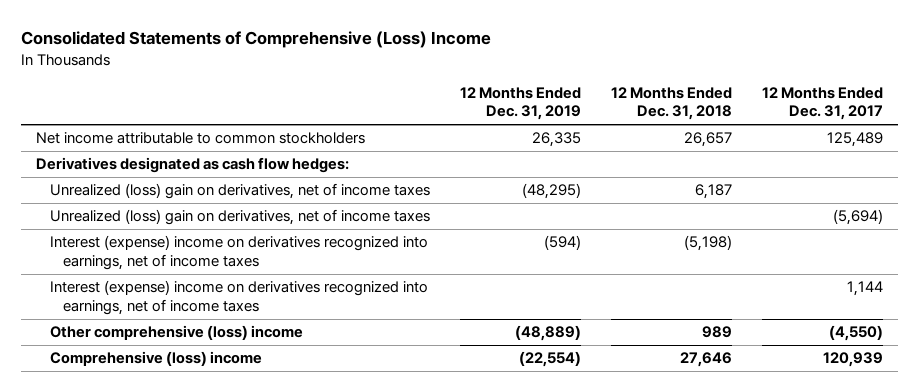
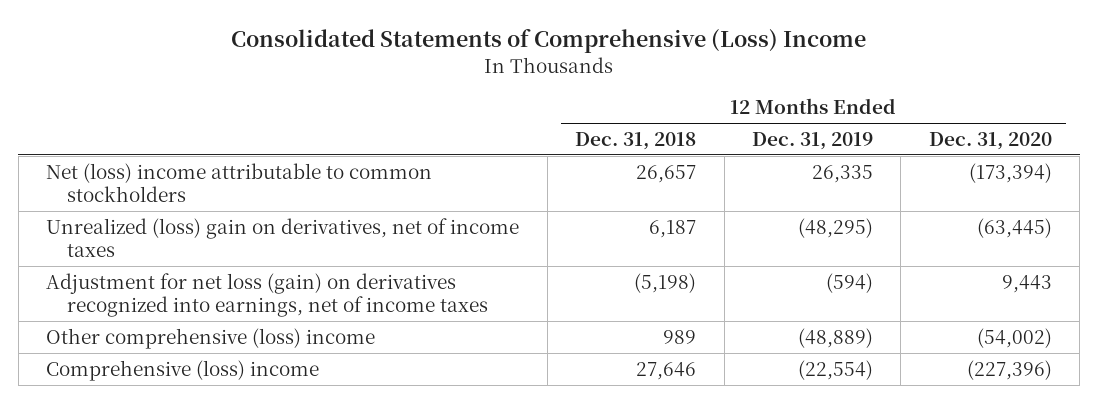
[762,86,884,121] 12 Months Ended Dec. 31, 2017 -> none
none -> [928,131,1052,150] Dec. 31, 2020
[36,157,350,174] Derivatives designated as cash flow hedges: -> none
[36,132,366,145] Net income attributable to common stockholders -> [46,162,433,203] Net (loss) income attributable to common stockholders
[49,209,430,226] Unrealized (loss) gain on derivatives, net of income taxes -> none
[49,280,428,315] Interest (expense) income on derivatives recognized into earnings, net of income taxes -> none
[49,235,428,270] Interest (expense) income on derivatives recognized into earnings, net of income taxes -> [46,272,488,318] Adjustment for net loss (gain) on derivatives recognized into earnings, net of income taxes

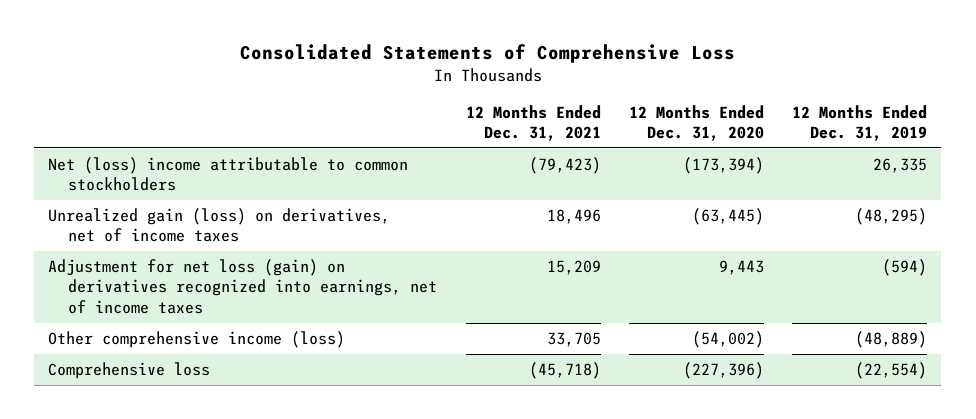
[231,29,867,54] Consolidated Statements of Comprehensive (Loss) Income -> [239,44,735,64] Consolidated Statements of Comprehensive Loss
[575,131,697,150] Dec. 31, 2018 -> none
none -> [465,104,601,142] 12 Months Ended Dec. 31, 2021
[46,217,520,258] Unrealized (loss) gain on derivatives, net of income taxes -> [48,207,391,243] Unrealized gain (loss) on derivatives, net of income taxes
[46,327,376,349] Other comprehensive (loss) income -> [48,330,346,348] Other comprehensive income (loss)
[46,359,320,381] Comprehensive (loss) income -> [48,361,211,379] Comprehensive loss

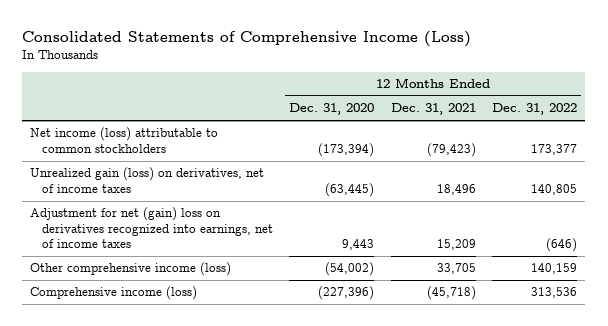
[239,44,735,64] Consolidated Statements of Comprehensive Loss -> [22,30,472,47] Consolidated Statements of Comprehensive Income (Loss)
[792,104,928,142] 12 Months Ended Dec. 31, 2019 -> none
none -> [492,103,578,116] Dec. 31, 2022
[48,156,409,192] Net (loss) income attributable to common stockholders -> [30,127,219,153] Net income (loss) attributable to common stockholders
[48,258,438,314] Adjustment for net loss (gain) on derivatives recognized into earnings, net of income taxes -> [30,207,273,249] Adjustment for net (gain) loss on derivatives recognized into earnings, net of income taxes
[48,361,211,379] Comprehensive loss -> [30,286,198,301] Comprehensive income (loss)

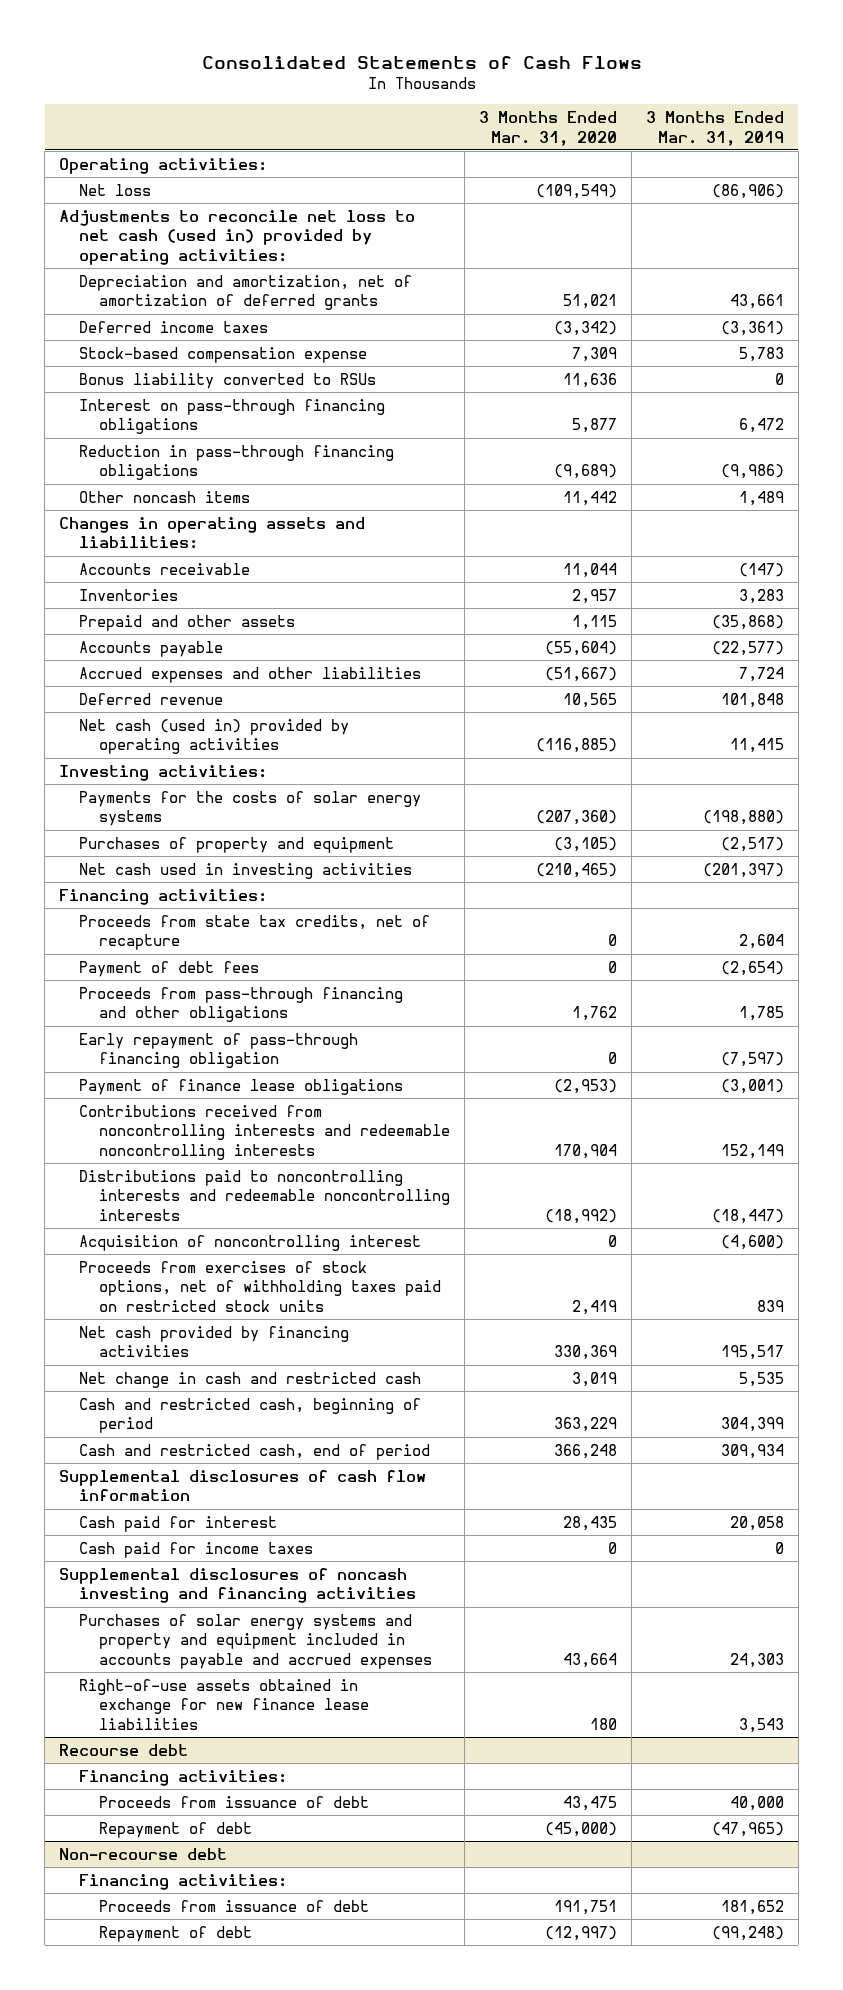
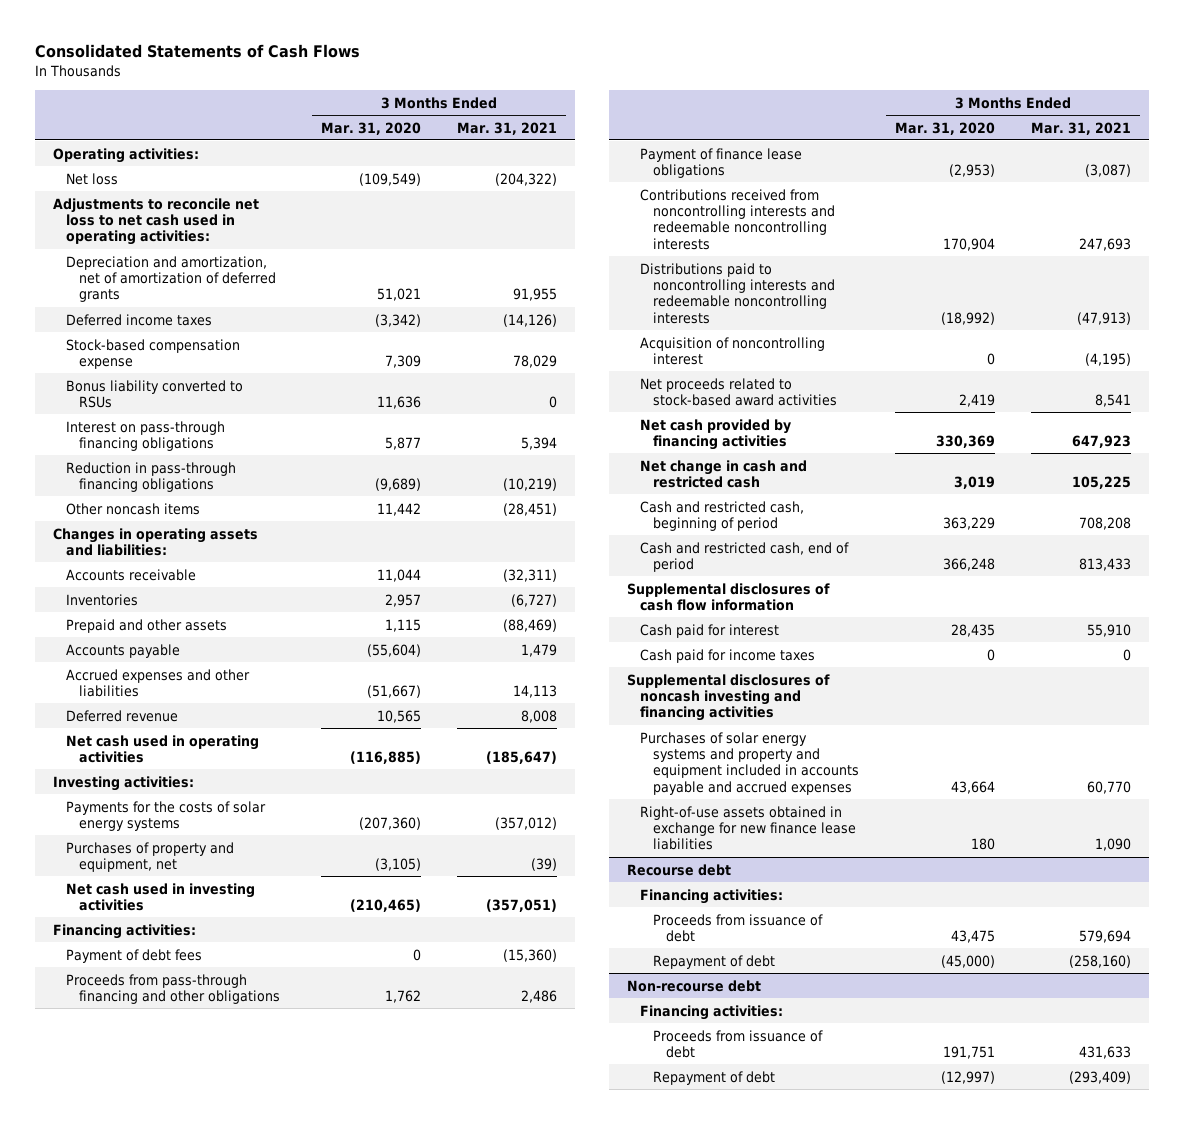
[645,111,784,146] 3 Months Ended Mar. 31, 2019 -> none
none -> [456,121,557,135] Mar. 31, 2021
[59,209,416,265] Adjustments to reconcile net loss to net cash (used in) provided by operating activities: -> [53,197,260,246] Adjustments to reconcile net loss to net cash used in operating activities:
[79,718,350,755] Net cash (used in) provided by operating activities -> [66,734,260,764] Net cash used in operating activities
[79,836,395,853] Purchases of property and equipment -> [66,841,235,873] Purchases of property and equipment, net
[79,914,431,951] Proceeds from state tax credits, net of recapture -> none
[79,1032,359,1069] Early repayment of pass-through financing obligation -> none
[79,1260,442,1312] Proceeds from exercises of stock options, net of withholding taxes paid on restricted stock units -> [640,377,838,407] Net proceeds related to stock-based award activities

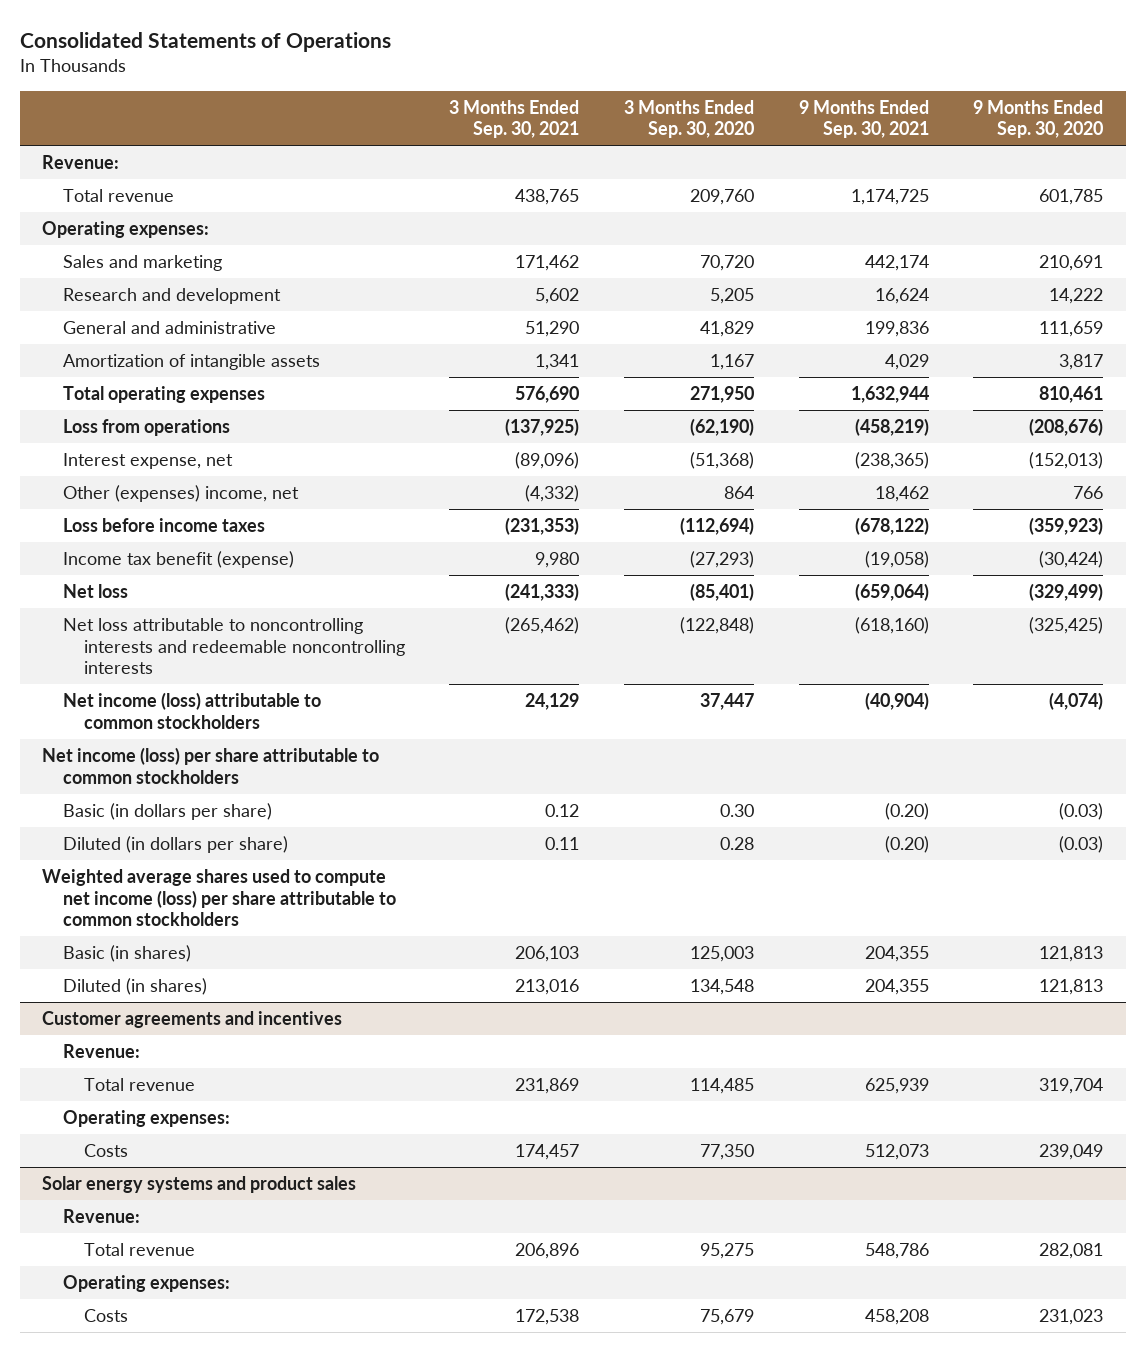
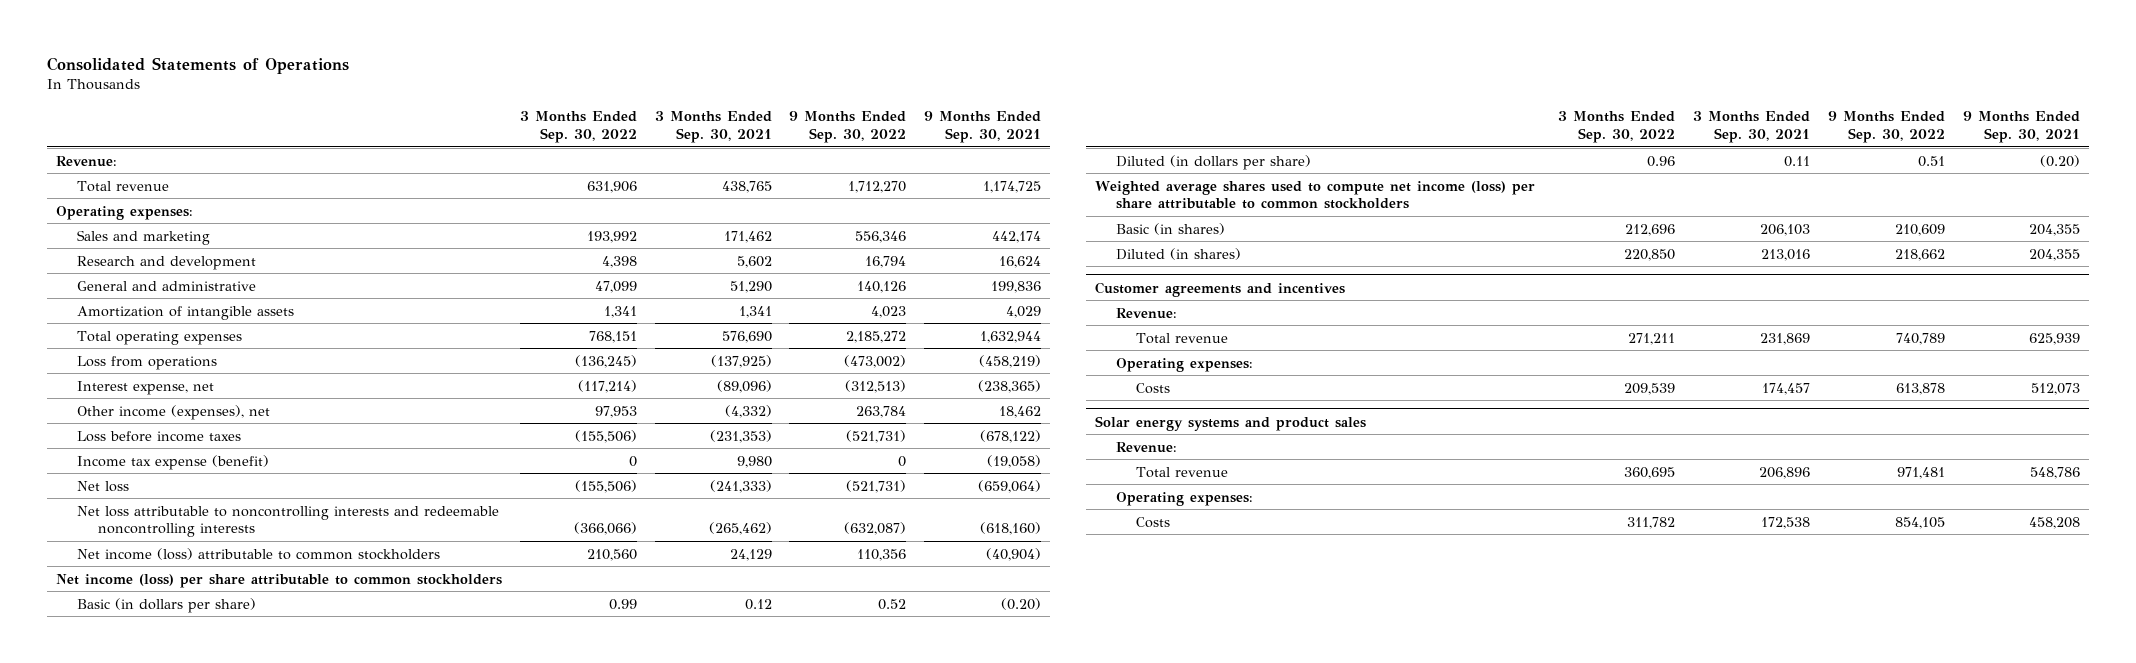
[624,99,755,139] 3 Months Ended Sep. 30, 2020 -> none
[973,99,1104,139] 9 Months Ended Sep. 30, 2020 -> none
none -> [519,111,637,143] 3 Months Ended Sep. 30, 2022
none -> [789,111,907,143] 9 Months Ended Sep. 30, 2022
[62,485,299,503] Other (expenses) income, net -> [76,404,270,420] Other income (expenses), net
[62,551,294,569] Income tax benefit (expense) -> [76,454,269,470] Income tax expense (benefit)

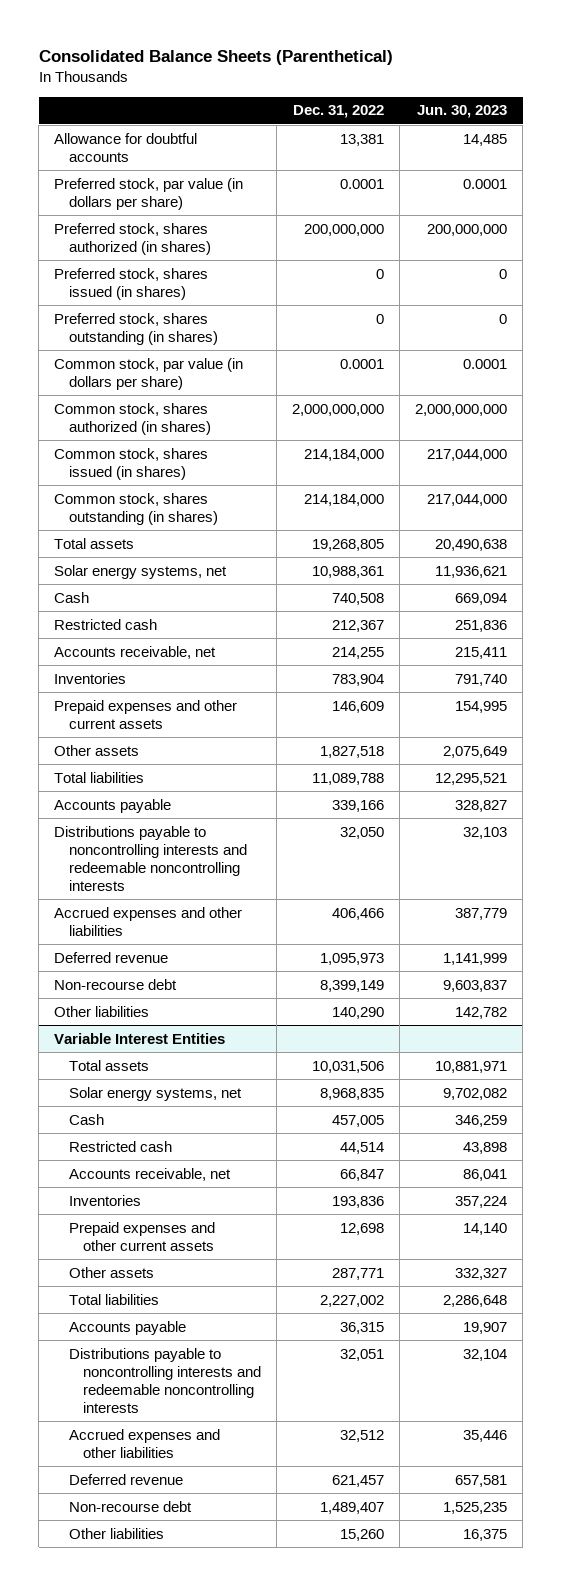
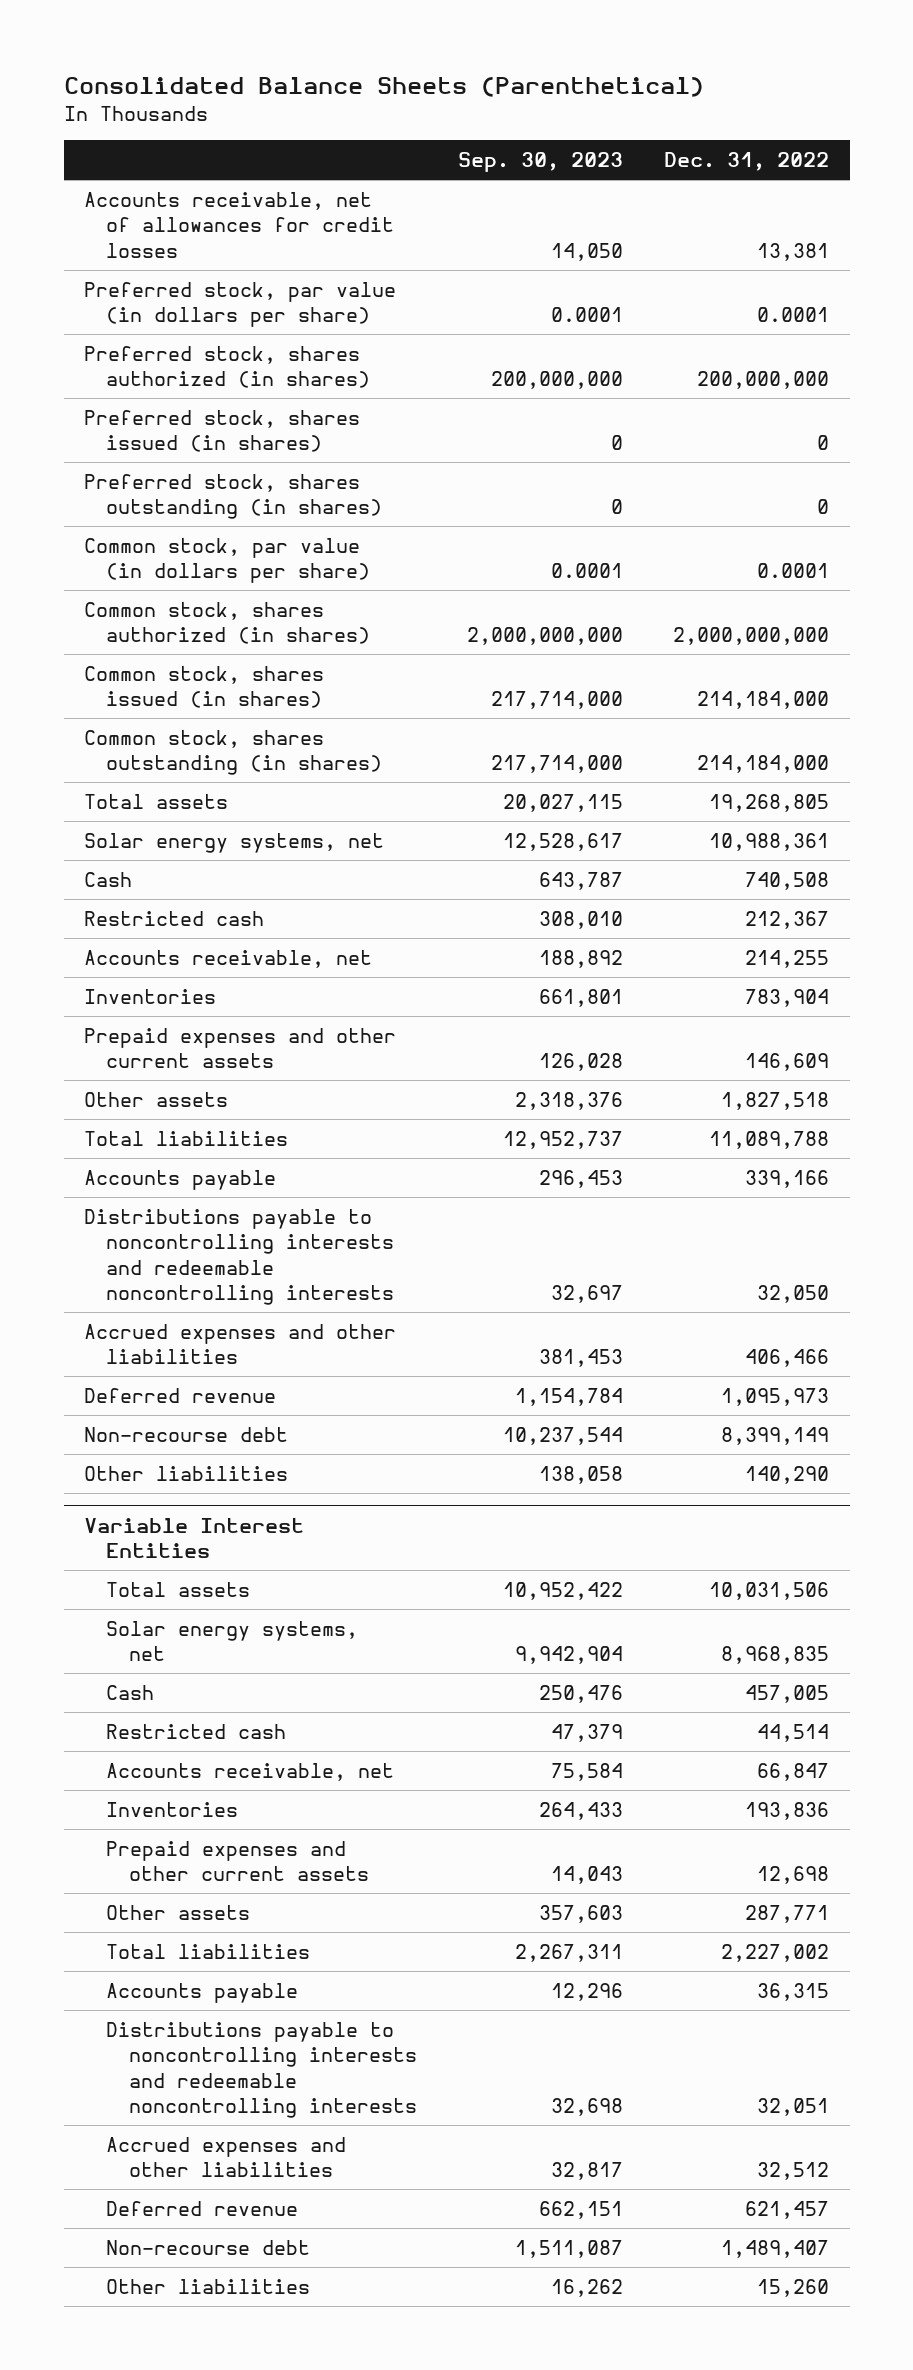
[417,105,508,119] Jun. 30, 2023 -> none
none -> [457,152,623,173] Sep. 30, 2023
[54,132,198,162] Allowance for doubtful accounts -> [84,192,395,258] Accounts receivable, net of allowances for credit losses

